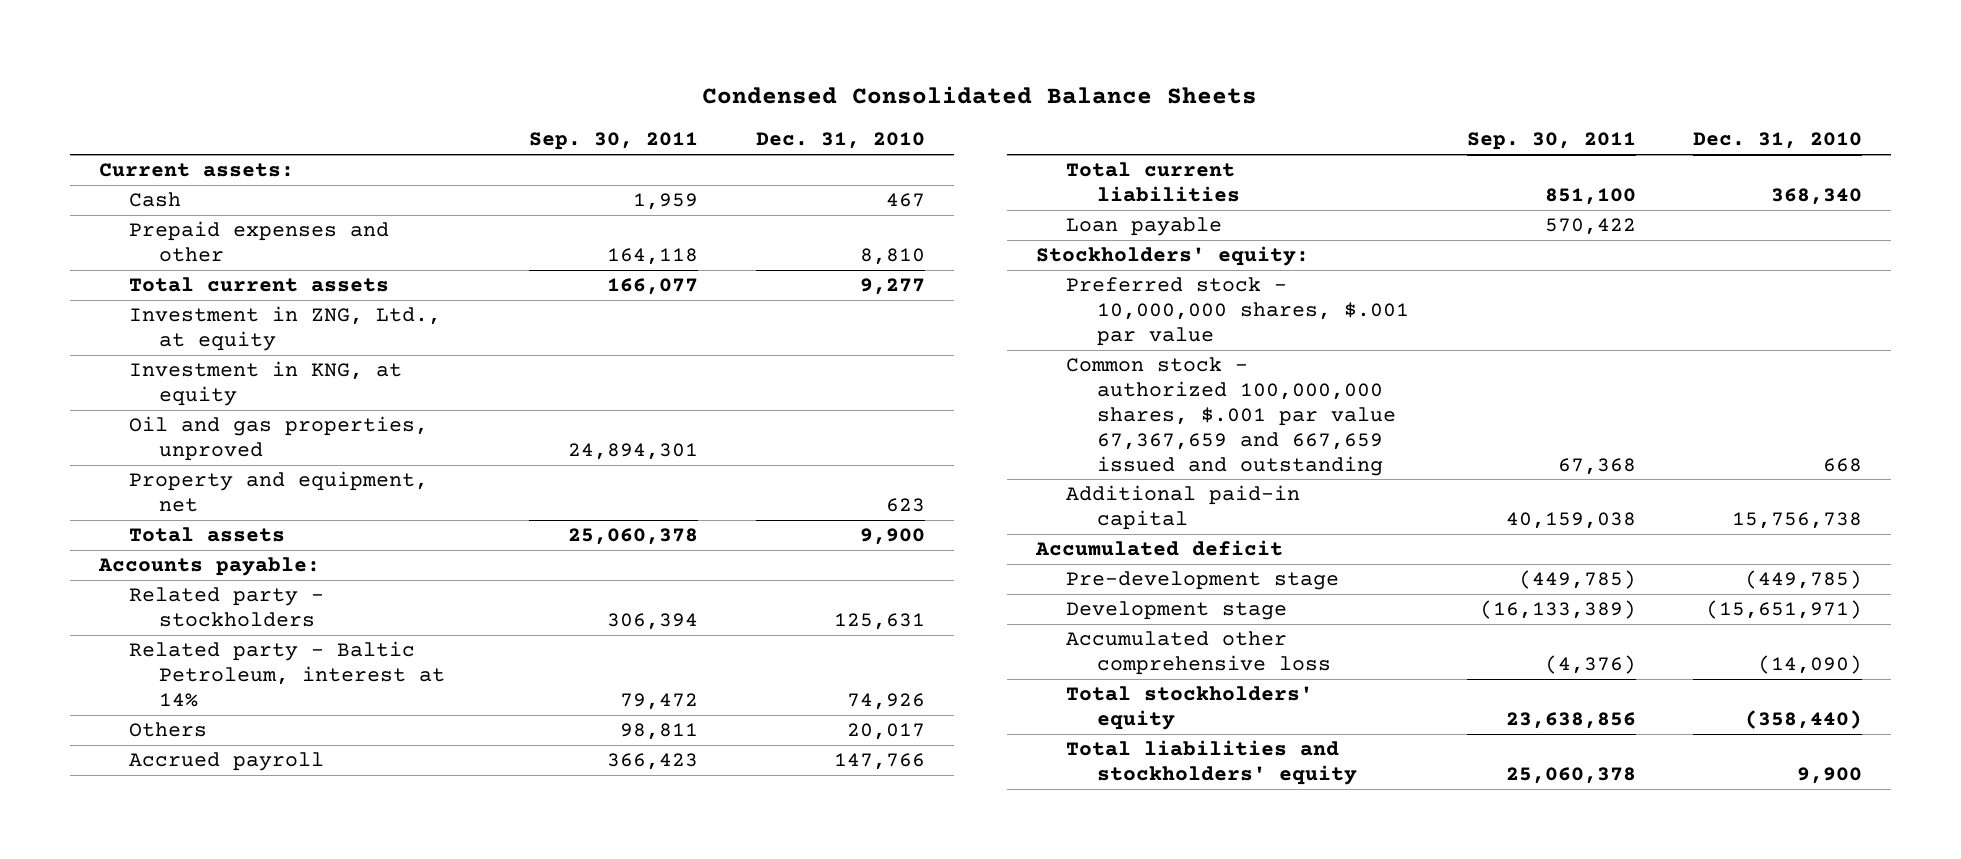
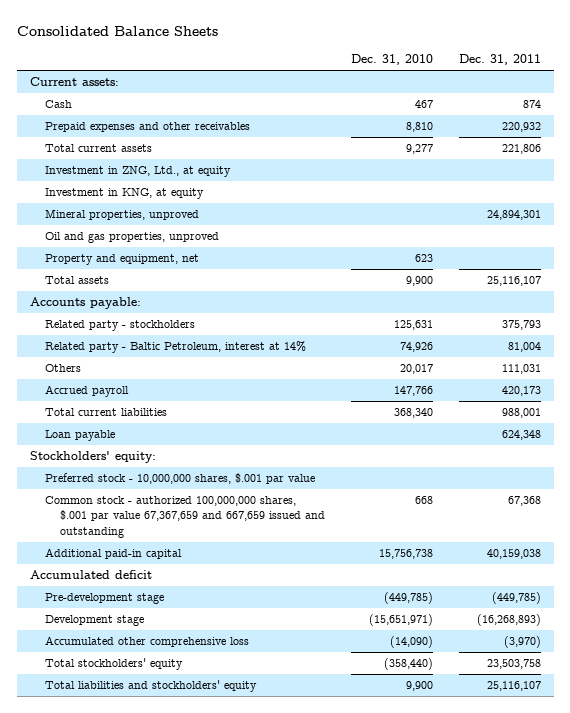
[702,85,1258,104] Condensed Consolidated Balance Sheets -> [16,25,218,36] Consolidated Balance Sheets
[529,132,699,151] Sep. 30, 2011 -> none
none -> [458,54,541,66] Dec. 31, 2011
[128,221,389,263] Prepaid expenses and other -> [44,122,250,133] Prepaid expenses and other receivables
none -> [44,209,199,221] Mineral properties, unproved

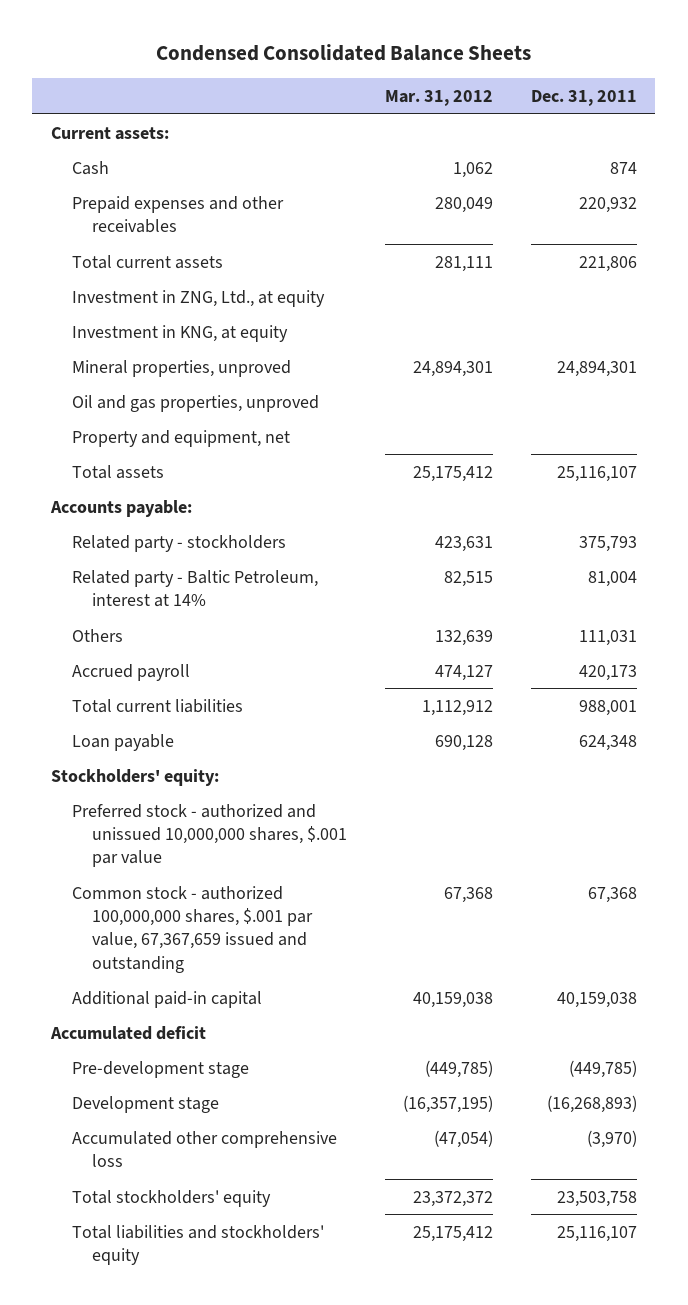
[16,25,218,36] Consolidated Balance Sheets -> [155,44,531,62] Condensed Consolidated Balance Sheets
[350,54,433,66] Dec. 31, 2010 -> none
none -> [384,89,493,106] Mar. 31, 2012
[44,473,315,485] Preferred stock - 10,000,000 shares, $.001 par value -> [71,803,348,868] Preferred stock - authorized and unissued 10,000,000 shares, $.001 par value
[44,496,325,538] Common stock - authorized 100,000,000 shares, $.001 par value 67,367,659 and 667,659 issued and outstanding -> [71,885,314,973] Common stock - authorized 100,000,000 shares, $.001 par value, 67,367,659 issued and outstanding

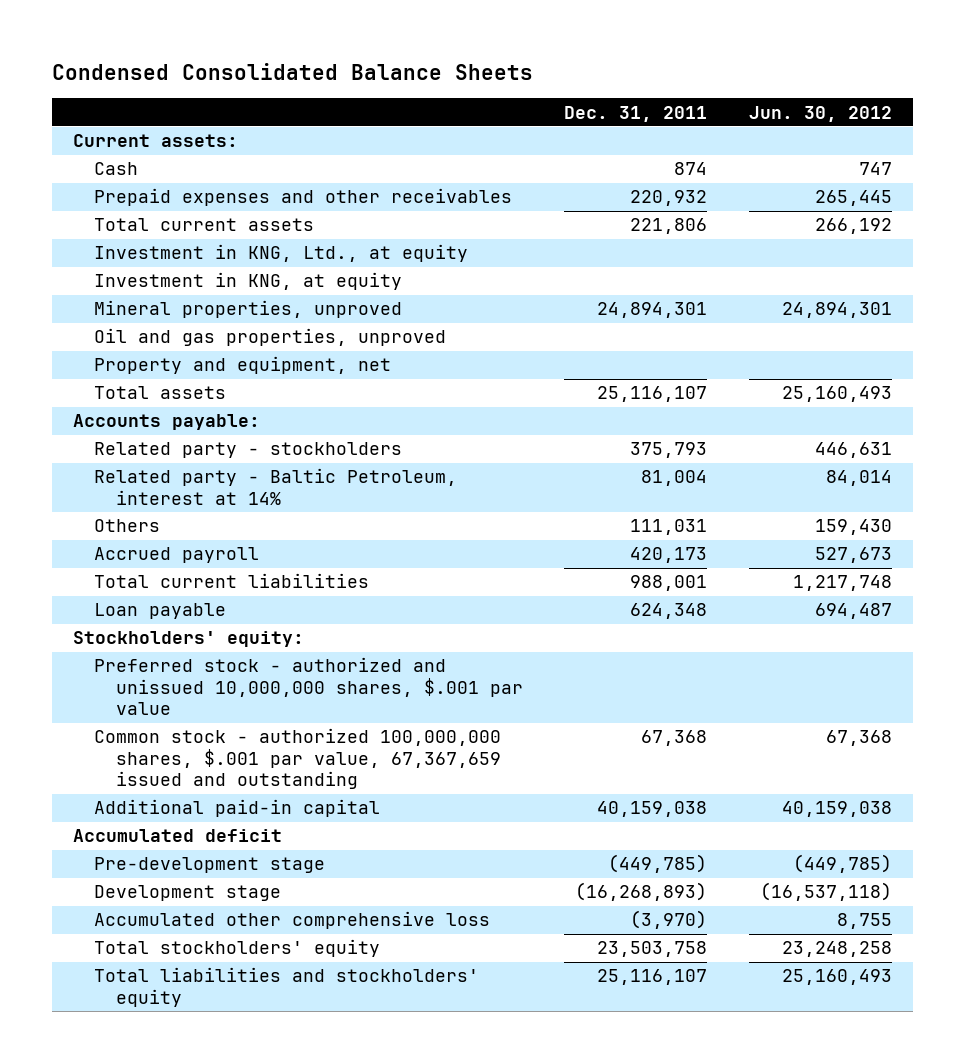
[384,89,493,106] Mar. 31, 2012 -> none
none -> [748,105,892,122] Jun. 30, 2012
[71,289,325,307] Investment in ZNG, Ltd., at equity -> [94,244,469,263] Investment in KNG, Ltd., at equity

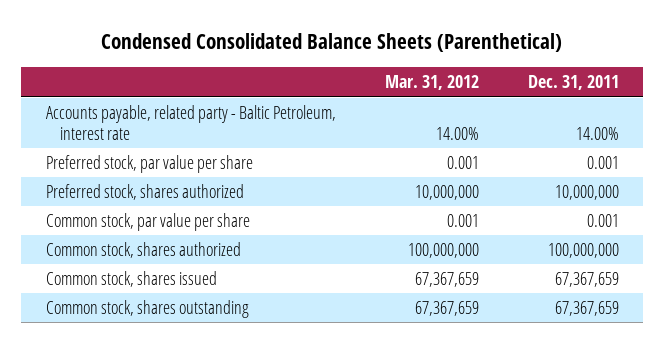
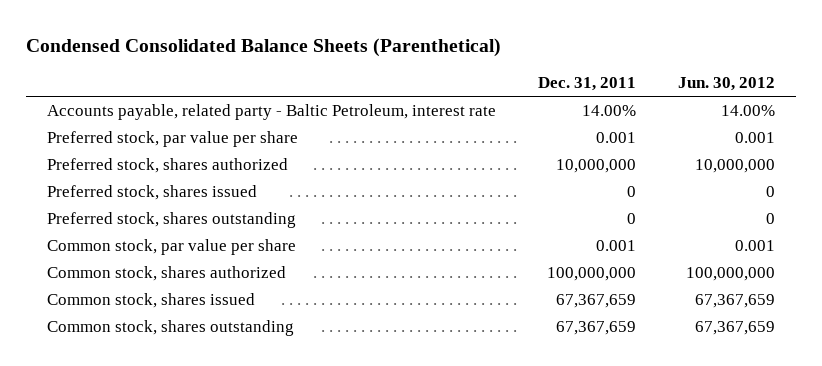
[384,75,479,91] Mar. 31, 2012 -> none
none -> [677,77,775,92] Jun. 30, 2012
none -> [47,185,258,201] Preferred stock, shares issued
none -> [47,212,297,229] Preferred stock, shares outstanding

